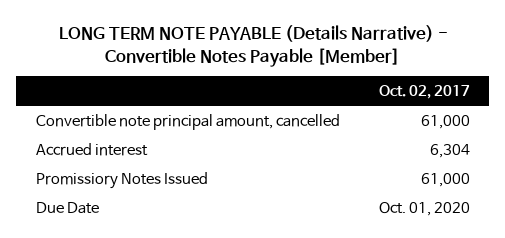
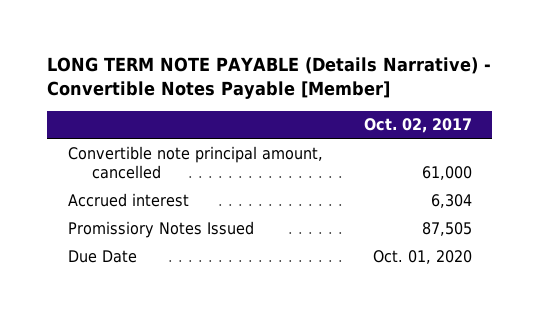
[420,172,470,187] 61,000 -> [421,221,472,236] 87,505

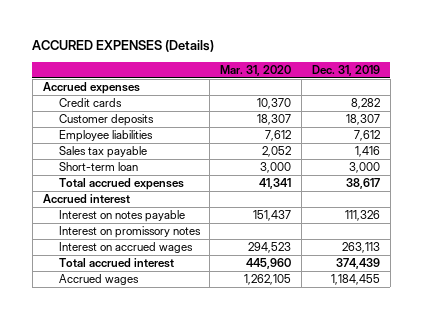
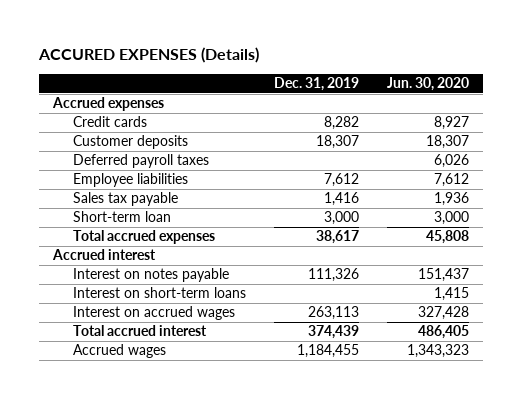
[220,64,292,76] Mar. 31, 2020 -> none
none -> [386,76,469,91] Jun. 30, 2020
none -> [72,154,209,169] Deferred payroll taxes
[58,226,201,239] Interest on promissory notes -> [72,287,246,299] Interest on short-term loans

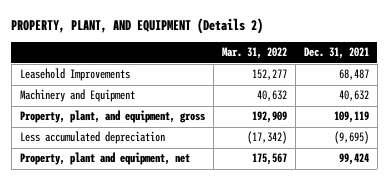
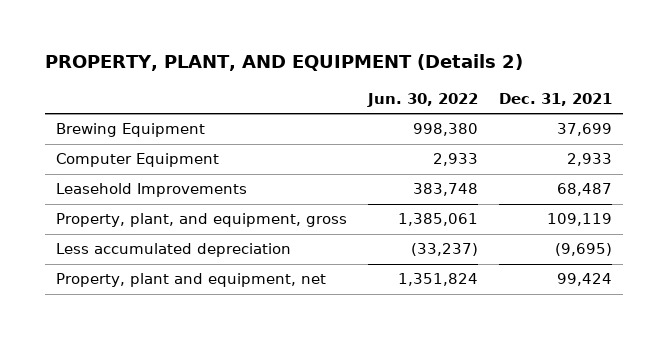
[221,47,287,60] Mar. 31, 2022 -> none
none -> [367,92,479,107] Jun. 30, 2022
none -> [55,123,205,138] Brewing Equipment
none -> [55,153,219,168] Computer Equipment
[19,89,135,103] Machinery and Equipment -> none

